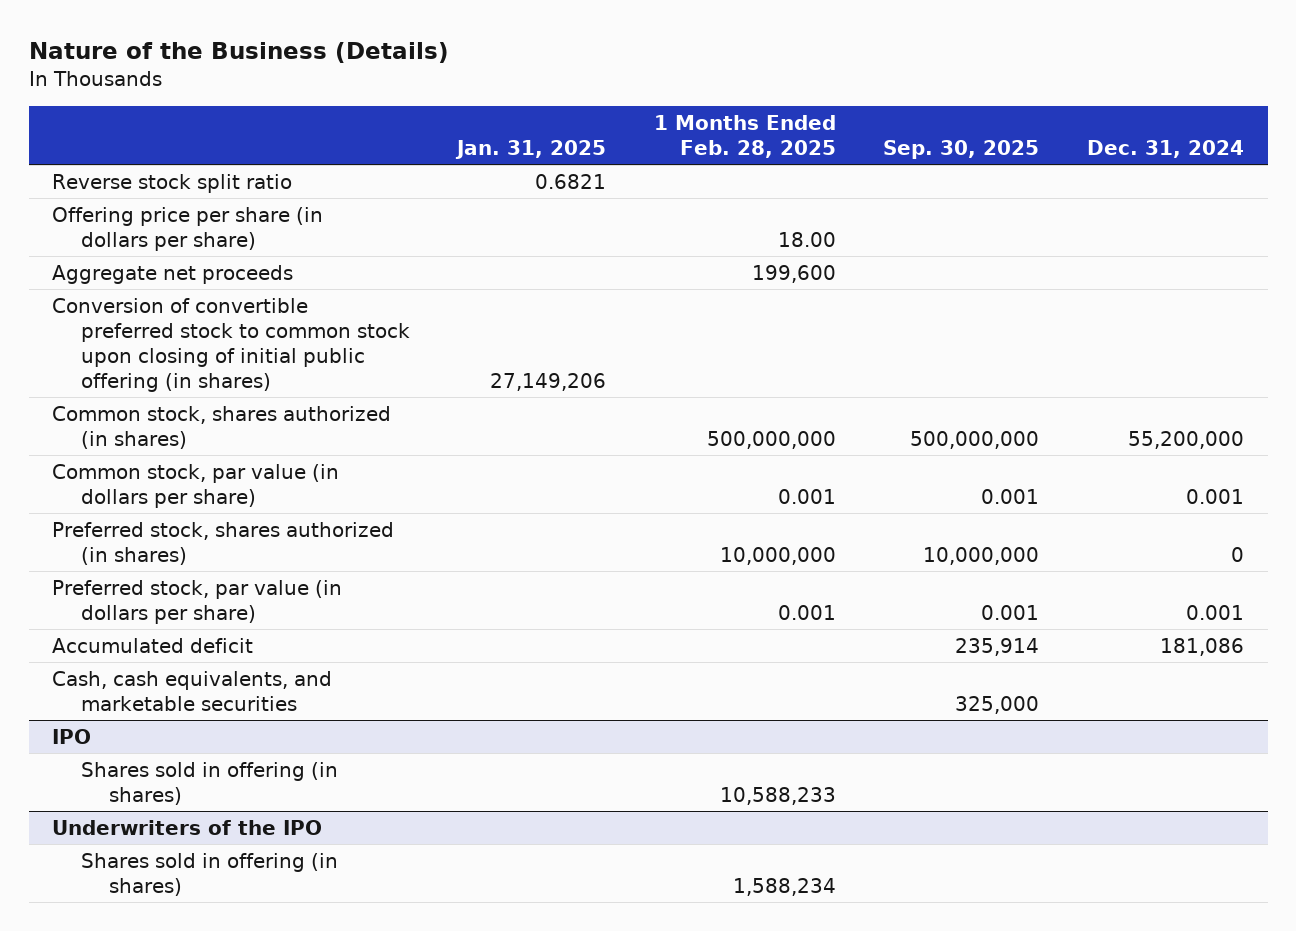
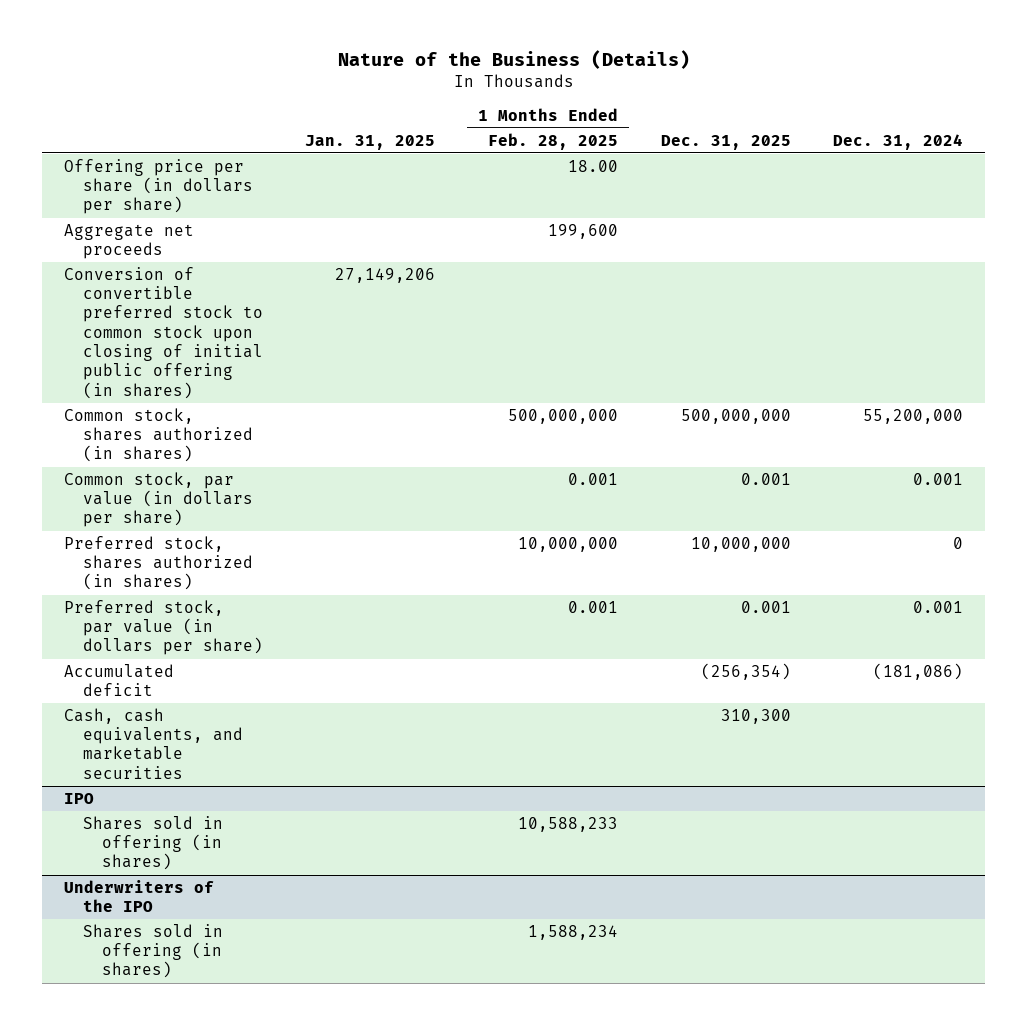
[883,139,1040,159] Sep. 30, 2025 -> none
none -> [660,134,791,150] Dec. 31, 2025
[52,173,293,193] Reverse stock split ratio -> none
[1160,637,1245,656] 181,086 -> [873,662,964,680] (181,086)

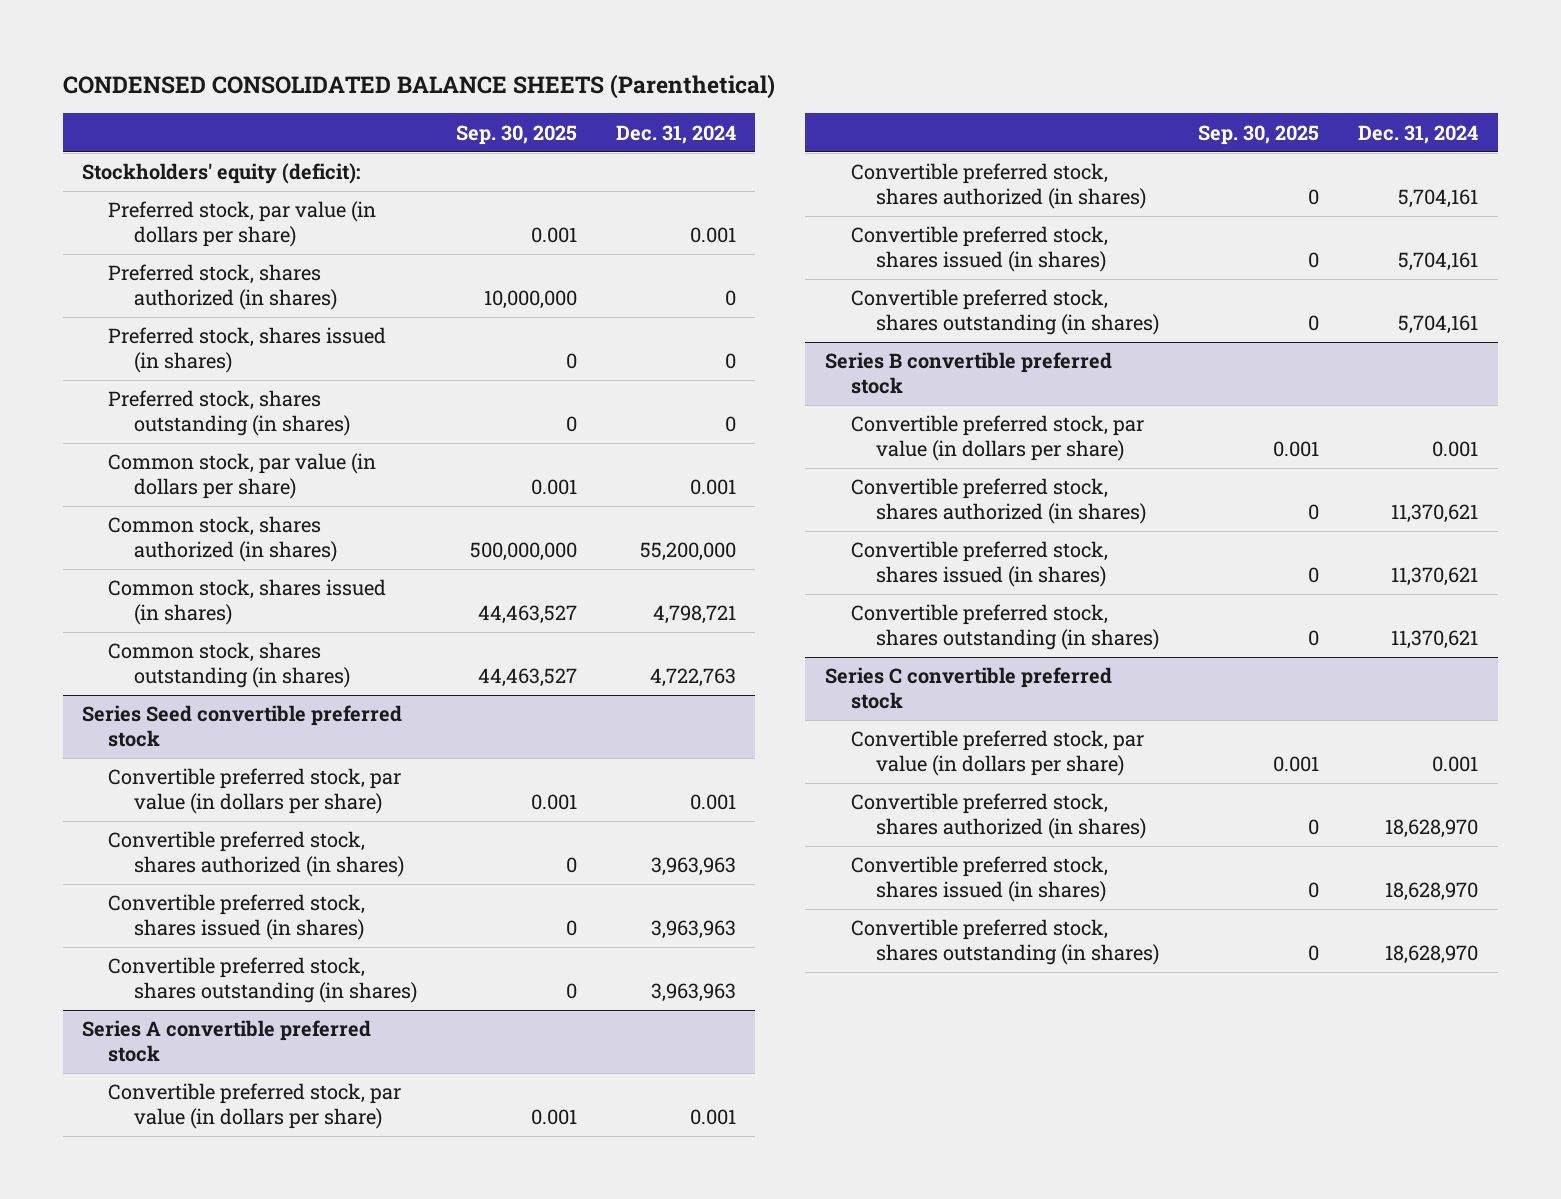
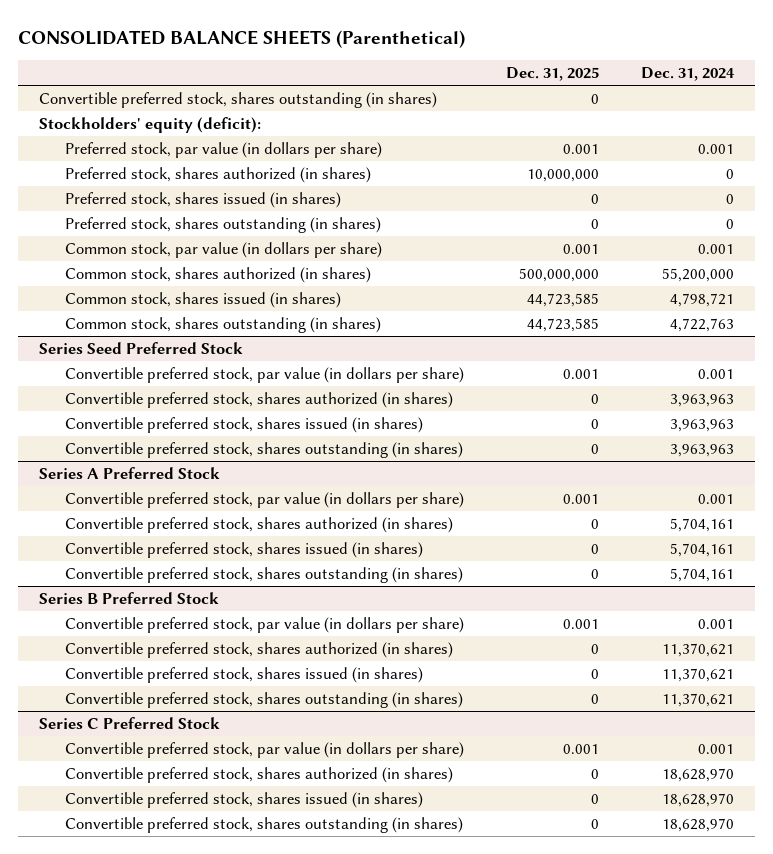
[62,74,775,100] CONDENSED CONSOLIDATED BALANCE SHEETS (Parenthetical) -> [18,29,466,48] CONSOLIDATED BALANCE SHEETS (Parenthetical)
[455,124,577,145] Sep. 30, 2025 -> none
none -> [505,67,599,82] Dec. 31, 2025
none -> [39,91,438,108] Convertible preferred stock, shares outstanding (in shares)
[82,705,403,747] Series Seed convertible preferred stock -> [39,341,244,354] Series Seed Preferred Stock
[82,1020,372,1062] Series A convertible preferred stock -> [39,466,221,479] Series A Preferred Stock
[824,352,1112,394] Series B convertible preferred stock -> [39,591,220,604] Series B Preferred Stock
[824,667,1112,709] Series C convertible preferred stock -> [39,716,221,729] Series C Preferred Stock

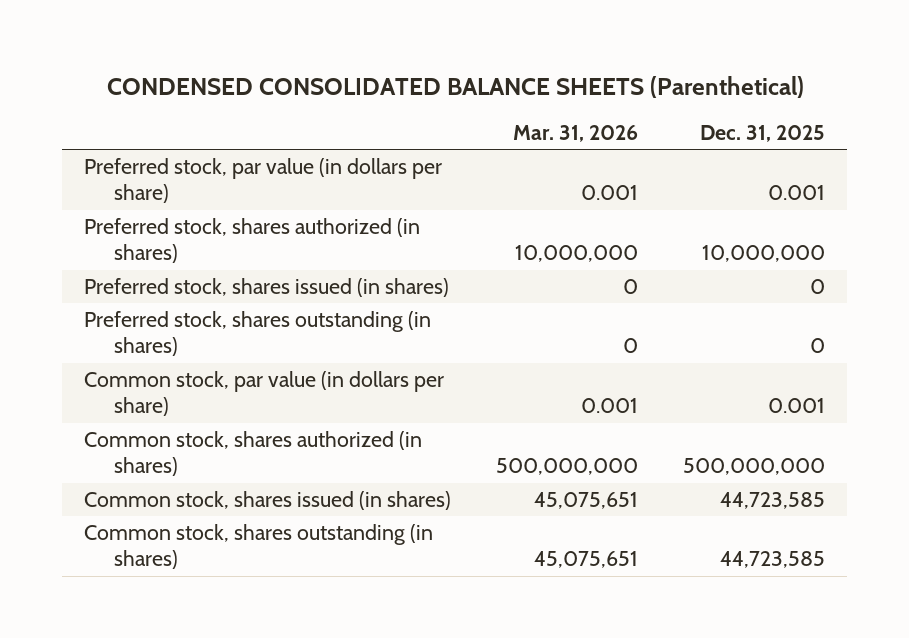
[18,29,466,48] CONSOLIDATED BALANCE SHEETS (Parenthetical) -> [106,75,804,98] CONDENSED CONSOLIDATED BALANCE SHEETS (Parenthetical)
[640,67,735,82] Dec. 31, 2024 -> none
none -> [513,125,639,143] Mar. 31, 2026
[39,91,438,108] Convertible preferred stock, shares outstanding (in shares) -> none
[39,116,262,133] Stockholders' equity (deficit): -> none
[39,341,244,354] Series Seed Preferred Stock -> none
[65,366,465,383] Convertible preferred stock, par value (in dollars per share) -> none
[65,391,454,408] Convertible preferred stock, shares authorized (in shares) -> none
[65,416,424,433] Convertible preferred stock, shares issued (in shares) -> none
[65,441,464,458] Convertible preferred stock, shares outstanding (in shares) -> none
[39,466,221,479] Series A Preferred Stock -> none
[65,491,465,508] Convertible preferred stock, par value (in dollars per share) -> none
[65,516,454,533] Convertible preferred stock, shares authorized (in shares) -> none
[65,541,424,558] Convertible preferred stock, shares issued (in shares) -> none
[65,566,464,583] Convertible preferred stock, shares outstanding (in shares) -> none
[39,591,220,604] Series B Preferred Stock -> none
[65,616,465,633] Convertible preferred stock, par value (in dollars per share) -> none
[65,641,454,658] Convertible preferred stock, shares authorized (in shares) -> none
[65,666,424,683] Convertible preferred stock, shares issued (in shares) -> none
[65,691,464,708] Convertible preferred stock, shares outstanding (in shares) -> none
[39,716,221,729] Series C Preferred Stock -> none
[65,741,465,758] Convertible preferred stock, par value (in dollars per share) -> none
[65,766,454,783] Convertible preferred stock, shares authorized (in shares) -> none
[65,791,424,808] Convertible preferred stock, shares issued (in shares) -> none
[65,816,464,833] Convertible preferred stock, shares outstanding (in shares) -> none

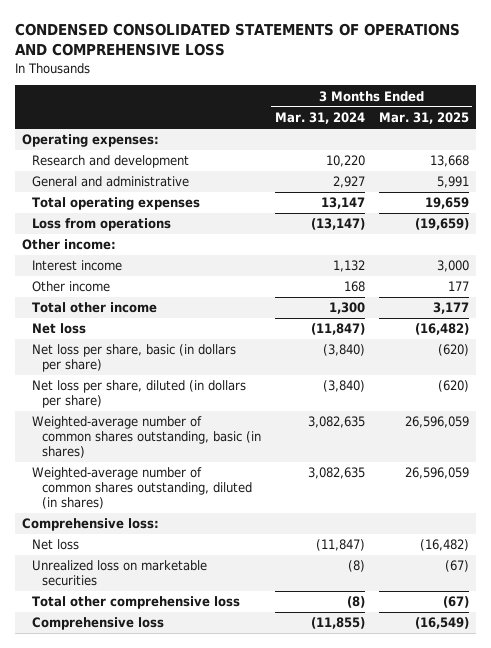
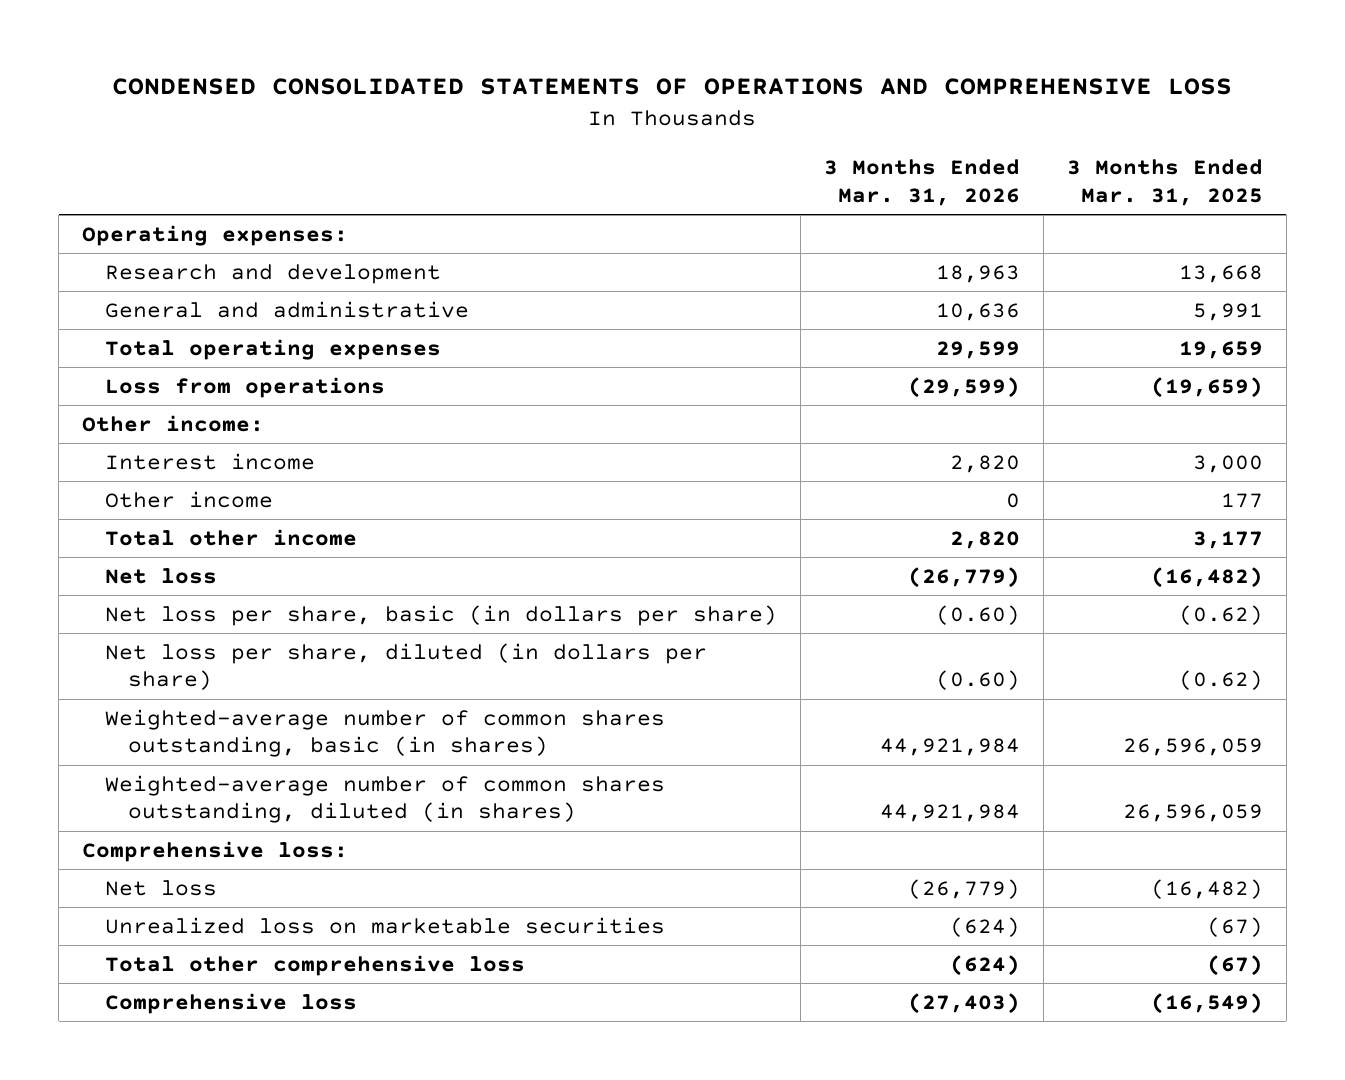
[274,112,365,125] Mar. 31, 2024 -> none
none -> [823,159,1020,206] 3 Months Ended Mar. 31, 2026
[437,344,469,357] (620) -> [1178,604,1263,625] (0.62)
[437,380,469,393] (620) -> [1178,670,1263,691] (0.62)

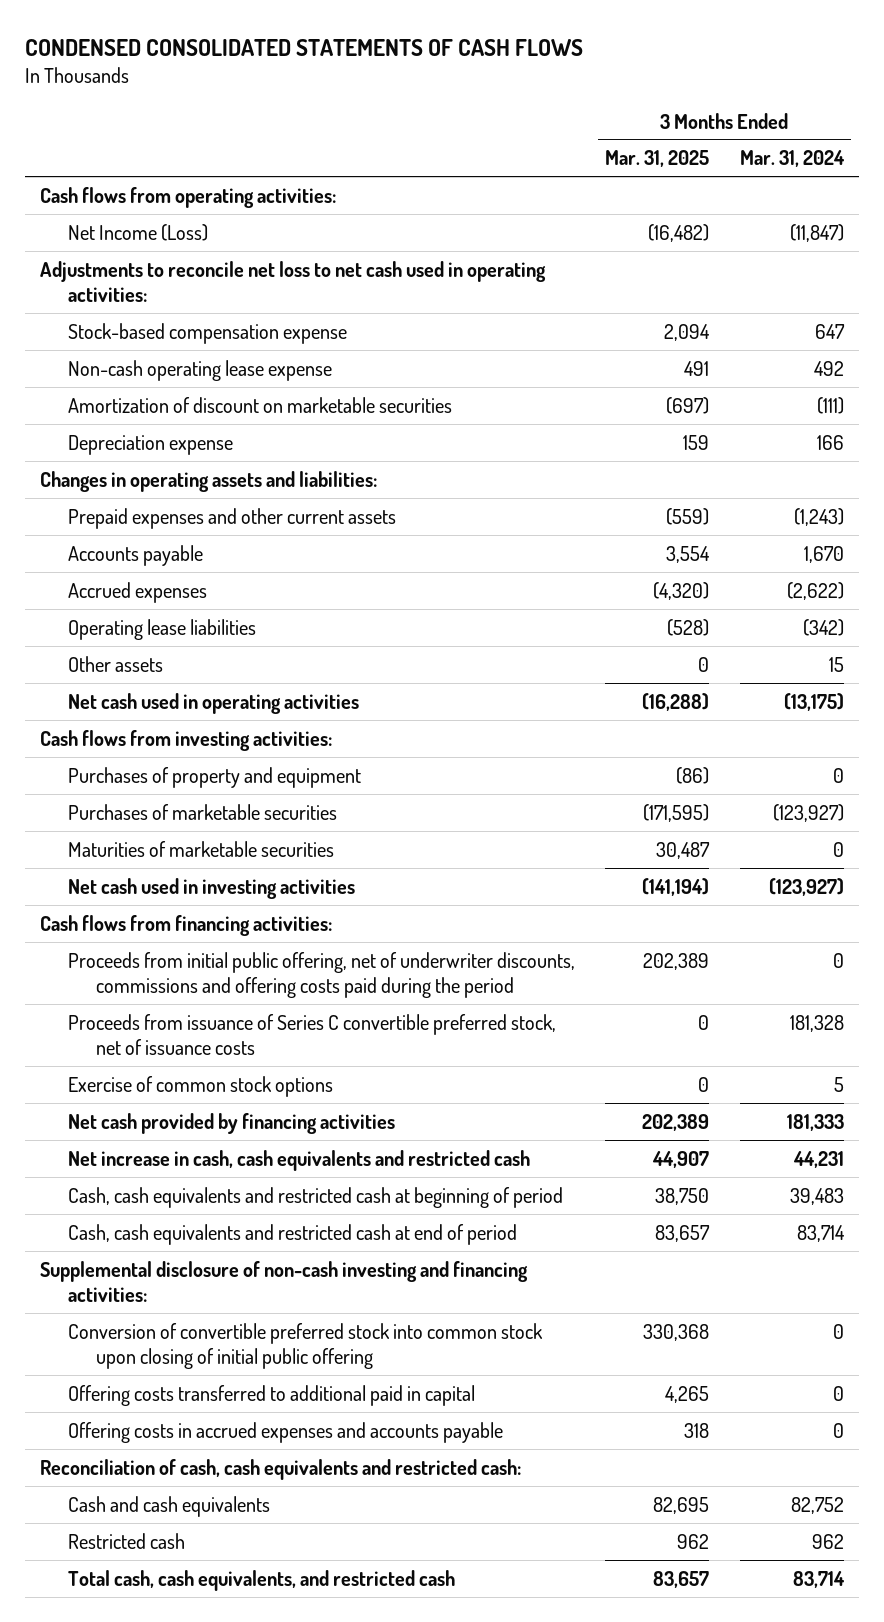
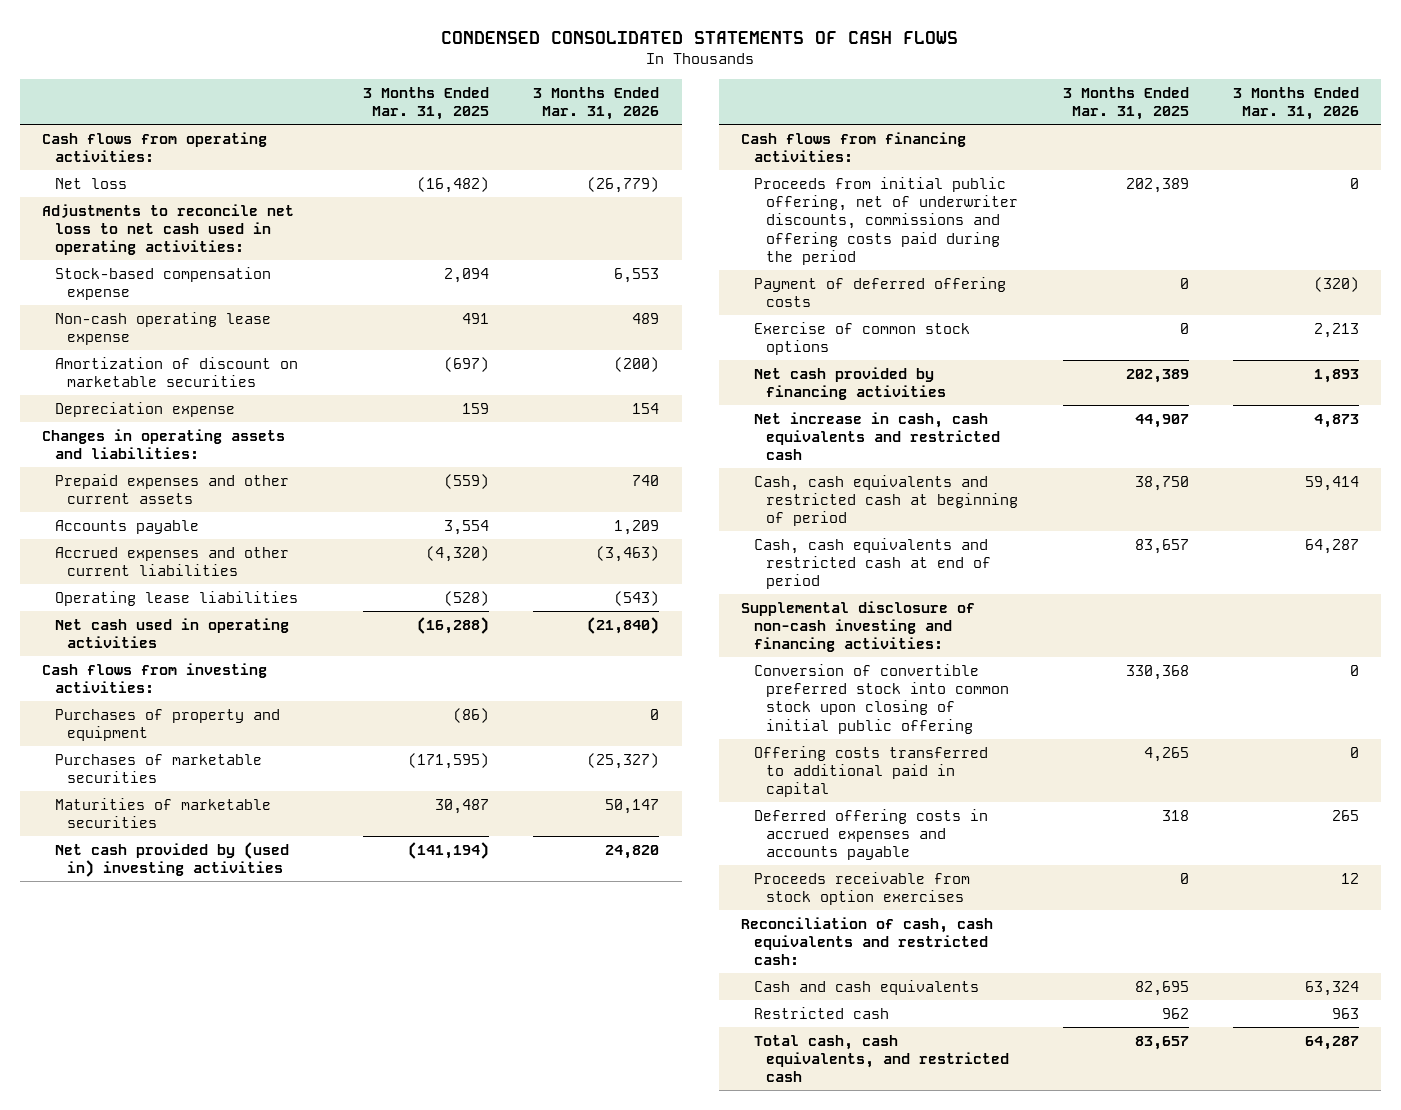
[739,150,845,168] Mar. 31, 2024 -> none
none -> [533,86,660,121] 3 Months Ended Mar. 31, 2026
[67,223,208,241] Net Income (Loss) -> [54,177,127,189] Net loss
[67,581,207,603] Accrued expenses -> [54,546,289,576] Accrued expenses and other current liabilities
[67,655,163,672] Other assets -> none
[67,877,355,899] Net cash used in investing activities -> [54,841,289,877] Net cash provided by (used in) investing activities
[67,1013,556,1055] Proceeds from issuance of Series C convertible preferred stock, net of issuance costs -> none
none -> [753,276,1006,307] Payment of deferred offering costs
[67,1421,503,1443] Offering costs in accrued expenses and accounts payable -> [753,808,988,861] Deferred offering costs in accrued expenses and accounts payable
none -> [753,871,970,905] Proceeds receivable from stock option exercises

